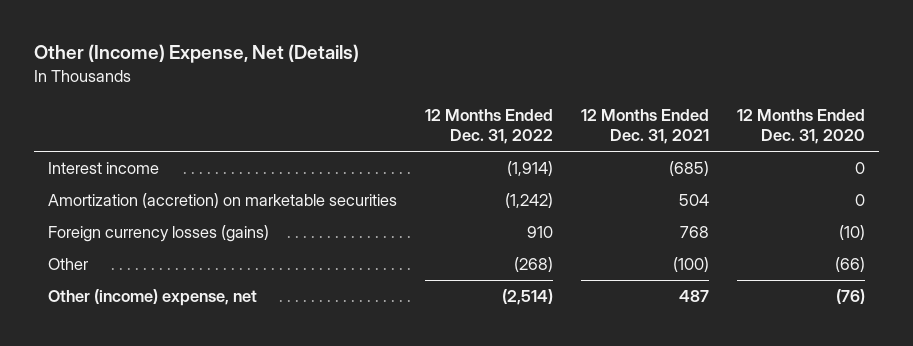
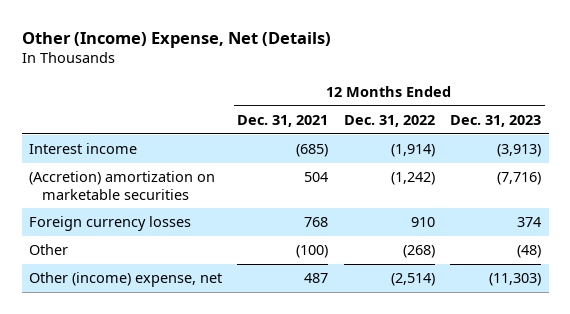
[737,108,866,145] 12 Months Ended Dec. 31, 2020 -> none
none -> [449,114,541,127] Dec. 31, 2023
[47,193,397,209] Amortization (accretion) on marketable securities -> [29,171,216,200] (Accretion) amortization on marketable securities
[47,225,269,243] Foreign currency losses (gains) -> [29,216,192,232] Foreign currency losses

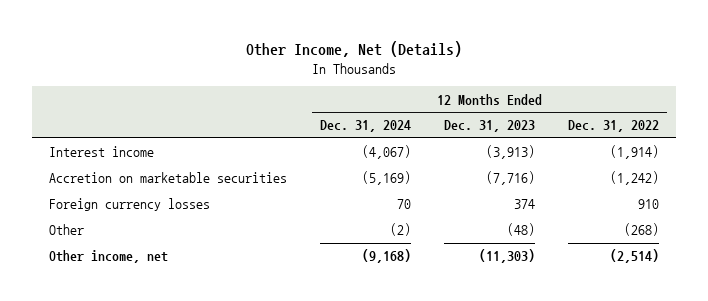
[21,31,331,48] Other (Income) Expense, Net (Details) -> [245,40,462,57] Other Income, Net (Details)
[237,114,329,127] Dec. 31, 2021 -> none
none -> [319,120,411,133] Dec. 31, 2024
[29,171,216,200] (Accretion) amortization on marketable securities -> [48,172,287,184] Accretion on marketable securities
[29,272,223,288] Other (income) expense, net -> [48,250,168,264] Other income, net

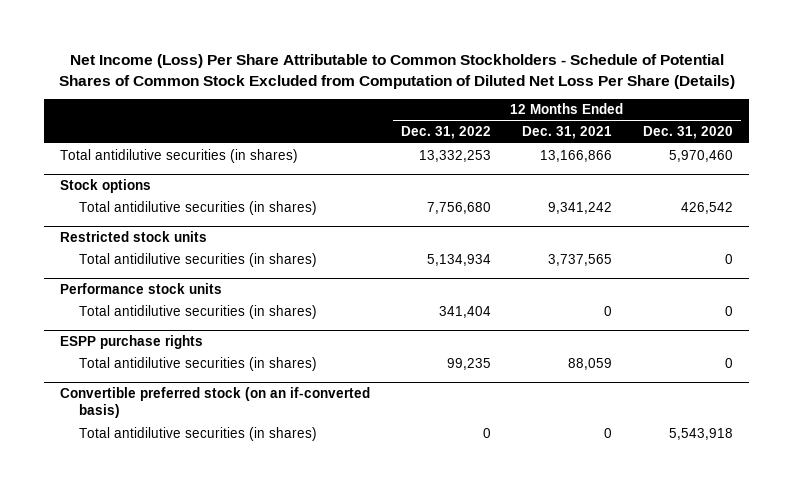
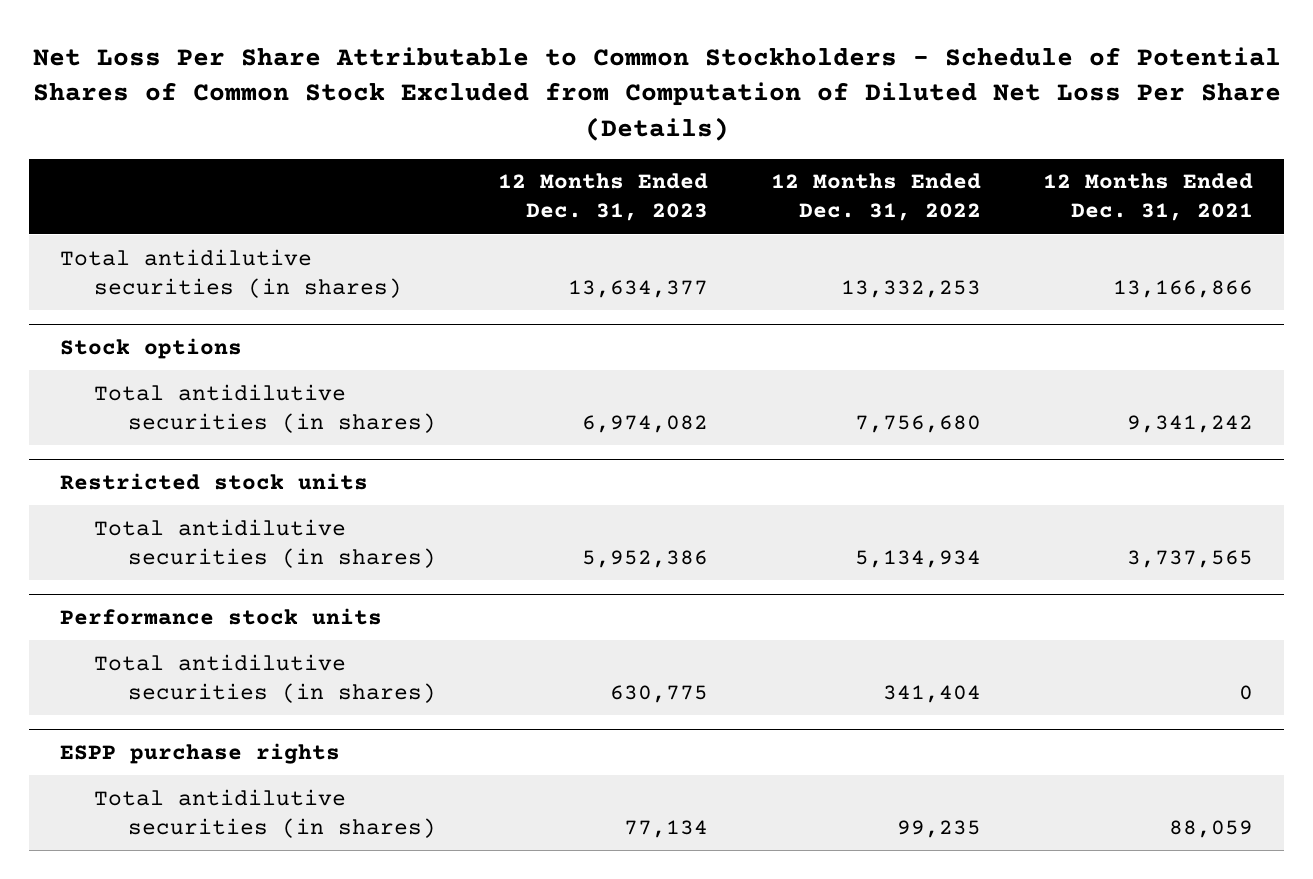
[58,53,735,89] Net Income (Loss) Per Share Attributable to Common Stockholders - Schedule of Potential Shares of Common Stock Excluded from Computation of Diluted Net Loss Per Share (Details) -> [32,46,1281,141] Net Loss Per Share Attributable to Common Stockholders - Schedule of Potential Shares of Common Stock Excluded from Computation of Diluted Net Loss Per Share (Details)
[643,126,734,140] Dec. 31, 2020 -> none
none -> [498,173,709,222] 12 Months Ended Dec. 31, 2023
[59,387,370,419] Convertible preferred stock (on an if-converted basis) -> none
[79,426,318,441] Total antidilutive securities (in shares) -> none

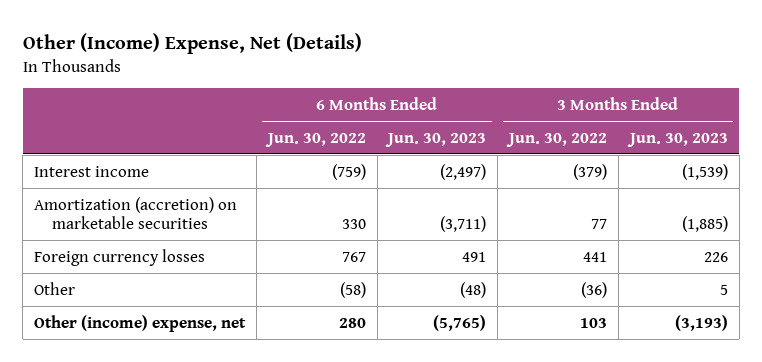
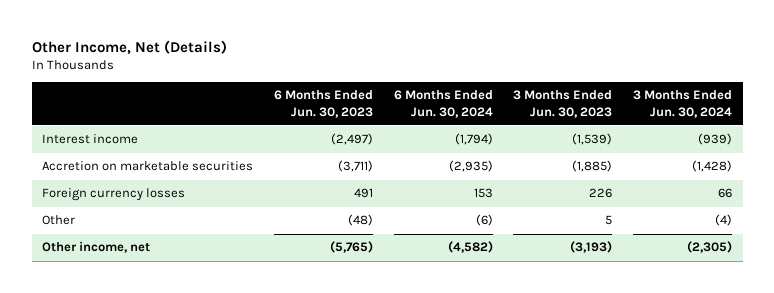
[22,32,362,54] Other (Income) Expense, Net (Details) -> [31,39,227,55] Other Income, Net (Details)
[264,132,366,147] Jun. 30, 2022 -> none
[506,132,608,147] Jun. 30, 2022 -> none
none -> [393,90,493,118] 6 Months Ended Jun. 30, 2024
none -> [633,90,733,118] 3 Months Ended Jun. 30, 2024
[34,196,238,230] Amortization (accretion) on marketable securities -> [41,161,253,172] Accretion on marketable securities
[34,314,247,332] Other (income) expense, net -> [41,241,150,254] Other income, net

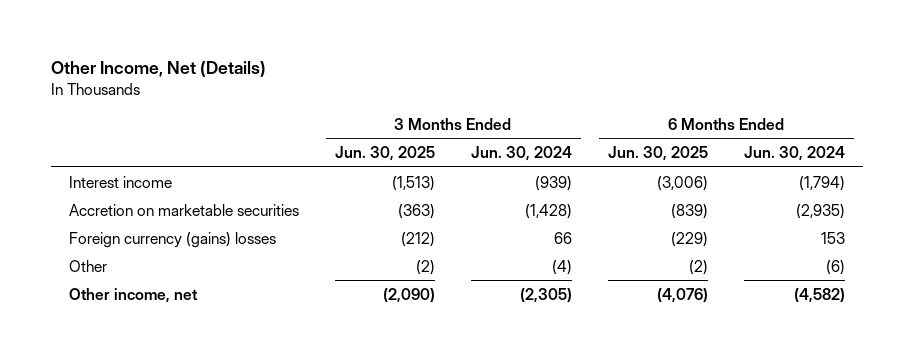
[273,90,373,118] 6 Months Ended Jun. 30, 2023 -> none
[513,90,613,118] 3 Months Ended Jun. 30, 2023 -> none
none -> [334,146,435,162] Jun. 30, 2025
none -> [607,146,708,162] Jun. 30, 2025
[41,188,185,202] Foreign currency losses -> [68,231,276,248] Foreign currency (gains) losses

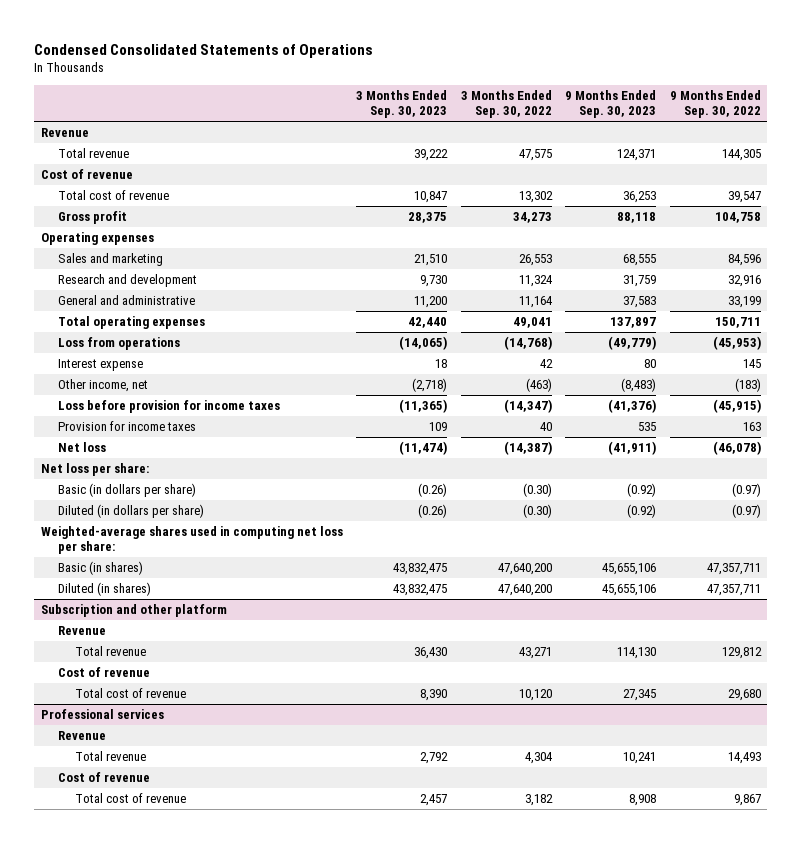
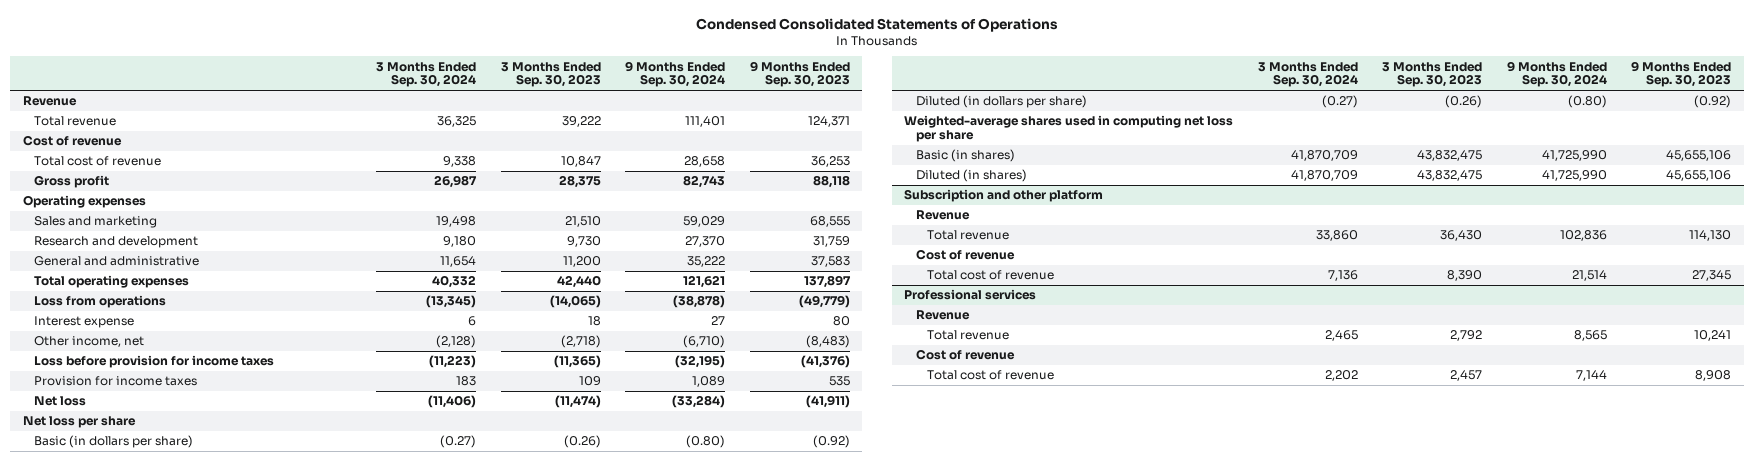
[460,90,552,119] 3 Months Ended Sep. 30, 2022 -> none
[669,90,761,119] 9 Months Ended Sep. 30, 2022 -> none
none -> [376,61,477,88] 3 Months Ended Sep. 30, 2024
none -> [625,60,726,88] 9 Months Ended Sep. 30, 2024
[41,463,150,477] Net loss per share: -> [22,416,136,429] Net loss per share
[41,526,344,555] Weighted-average shares used in computing net loss per share: -> [903,115,1233,143] Weighted-average shares used in computing net loss per share

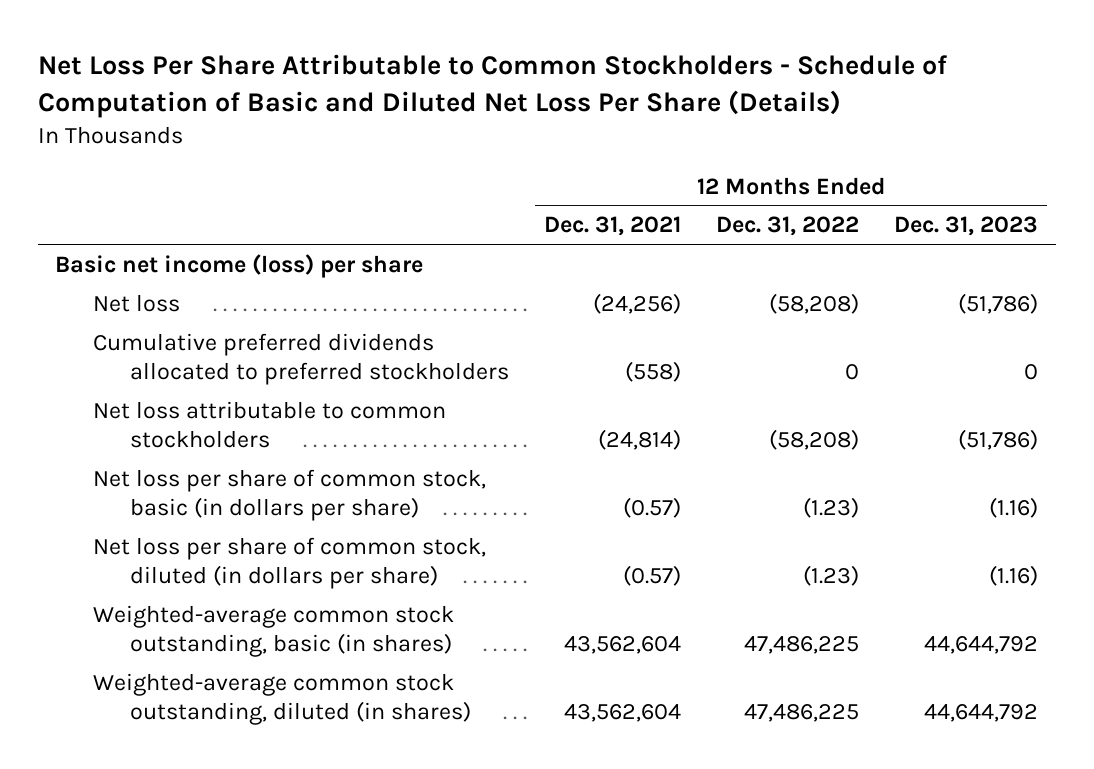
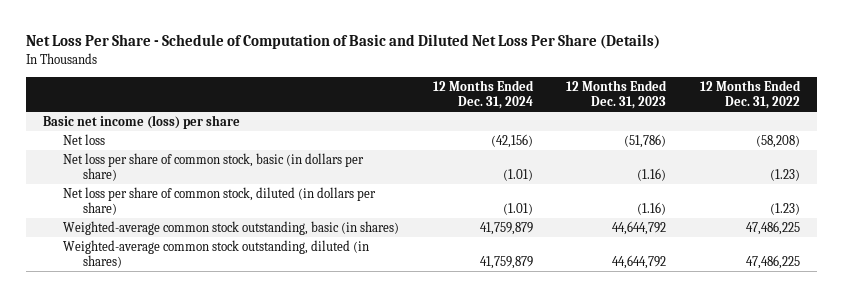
[37,54,947,119] Net Loss Per Share Attributable to Common Stockholders - Schedule of Computation of Basic and Diluted Net Loss Per Share (Details) -> [26,34,661,50] Net Loss Per Share - Schedule of Computation of Basic and Diluted Net Loss Per Share (Details)
[544,216,682,237] Dec. 31, 2021 -> none
none -> [432,79,534,109] 12 Months Ended Dec. 31, 2024
[92,332,510,385] Cumulative preferred dividends allocated to preferred stockholders -> none
[92,400,446,448] Net loss attributable to common stockholders -> none

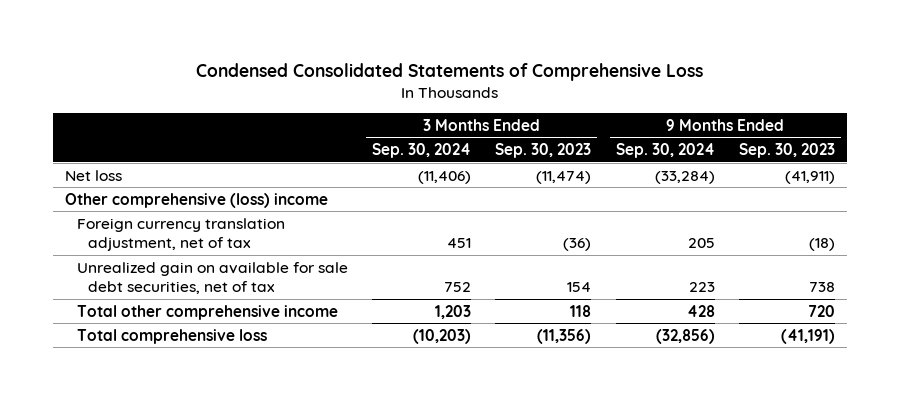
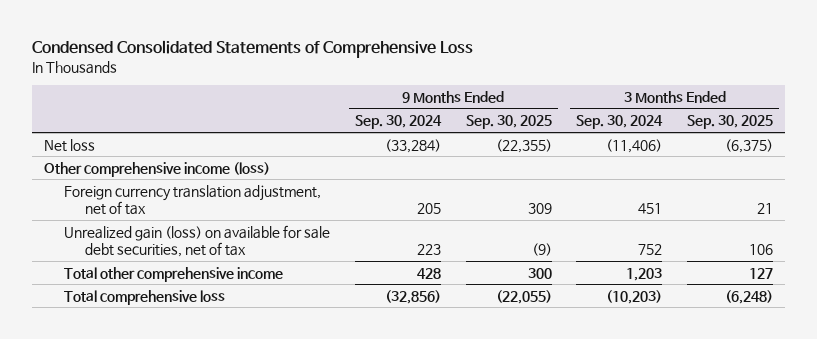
[495,143,592,159] Sep. 30, 2023 -> none
[739,143,836,159] Sep. 30, 2023 -> none
none -> [465,115,552,130] Sep. 30, 2025
none -> [686,115,773,130] Sep. 30, 2025
[65,192,329,208] Other comprehensive (loss) income -> [43,161,270,177] Other comprehensive income (loss)
[76,261,348,294] Unrealized gain on available for sale debt securities, net of tax -> [64,224,331,258] Unrealized gain (loss) on available for sale debt securities, net of tax

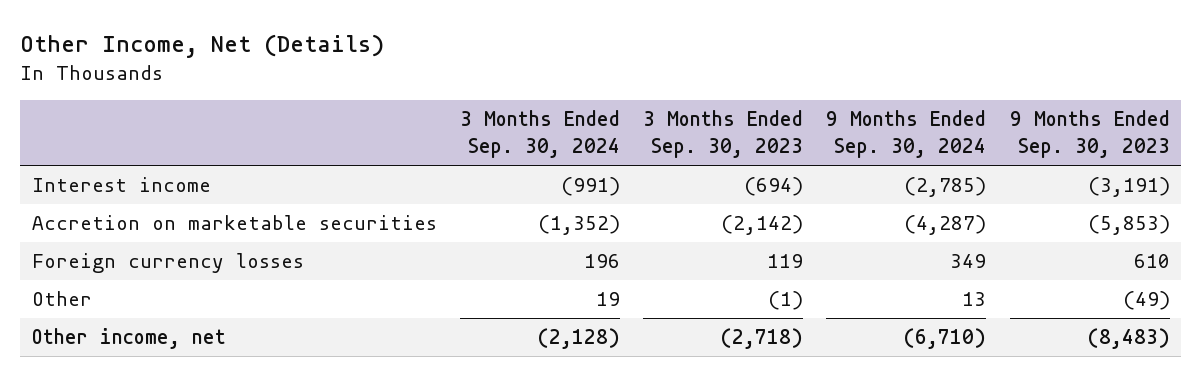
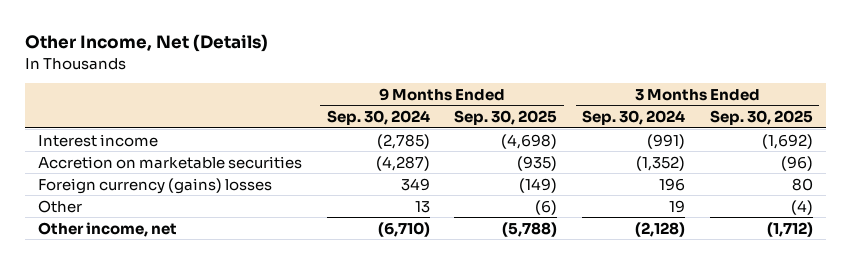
[643,110,804,159] 3 Months Ended Sep. 30, 2023 -> none
[1009,110,1170,159] 9 Months Ended Sep. 30, 2023 -> none
none -> [454,110,558,126] Sep. 30, 2025
none -> [710,110,814,126] Sep. 30, 2025
[31,253,304,274] Foreign currency losses -> [37,177,272,194] Foreign currency (gains) losses

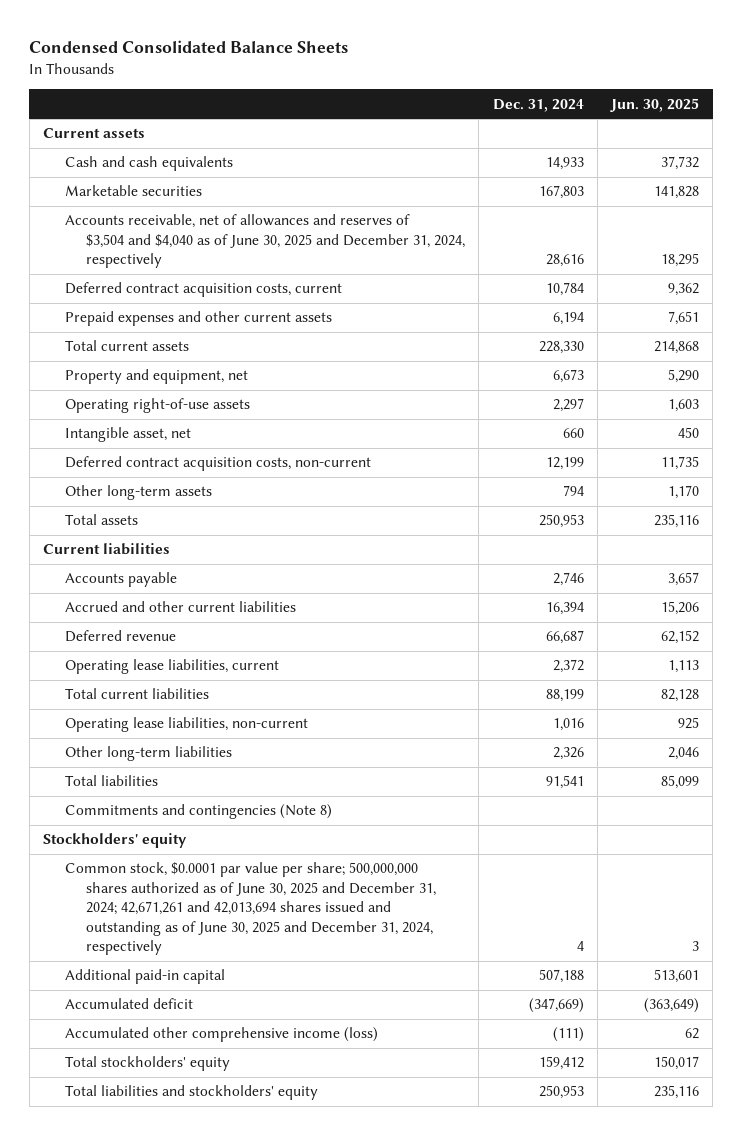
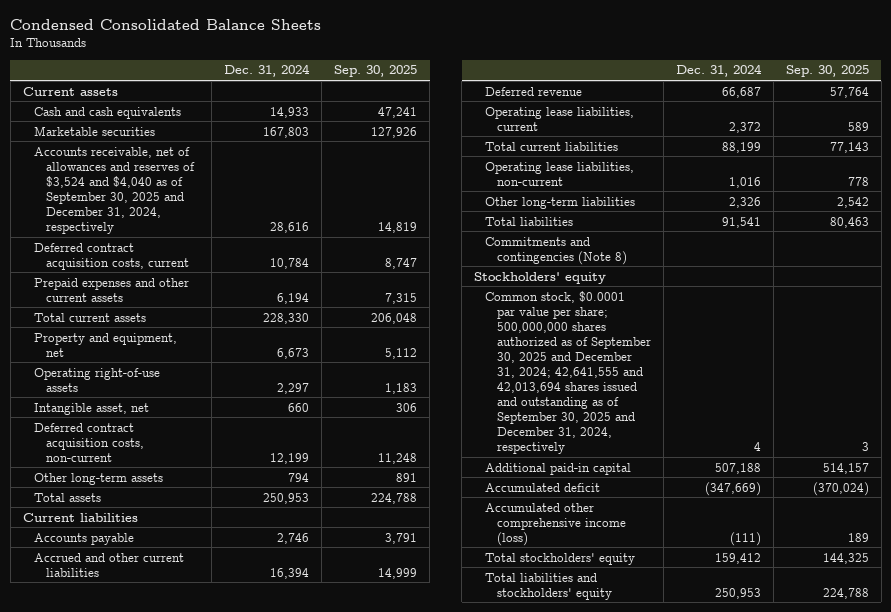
[609,97,699,112] Jun. 30, 2025 -> none
none -> [334,65,418,78] Sep. 30, 2025
[64,214,466,269] Accounts receivable, net of allowances and reserves of $3,504 and $4,040 as of June 30, 2025 and December 31, 2024, respectively -> [34,146,195,234] Accounts receivable, net of allowances and reserves of $3,524 and $4,040 as of September 30, 2025 and December 31, 2024, respectively
[64,862,437,956] Common stock, $0.0001 par value per share; 500,000,000 shares authorized as of June 30, 2025 and December 31, 2024; 42,671,261 and 42,013,694 shares issued and outstanding as of June 30, 2025 and December 31, 2024, respectively -> [485,290,651,455] Common stock, $0.0001 par value per share; 500,000,000 shares authorized as of September 30, 2025 and December 31, 2024; 42,641,555 and 42,013,694 shares issued and outstanding as of September 30, 2025 and December 31, 2024, respectively

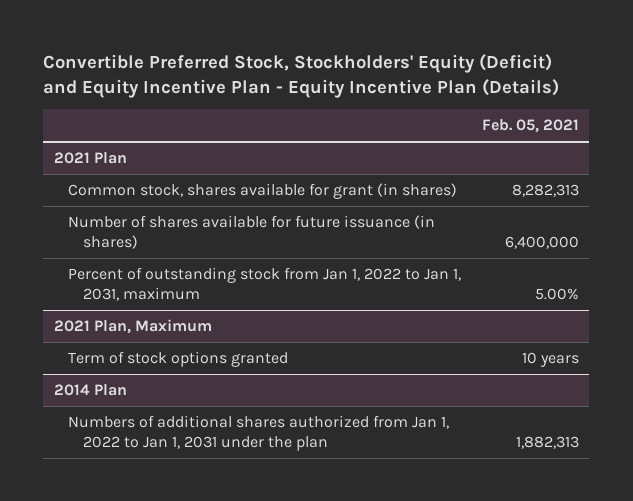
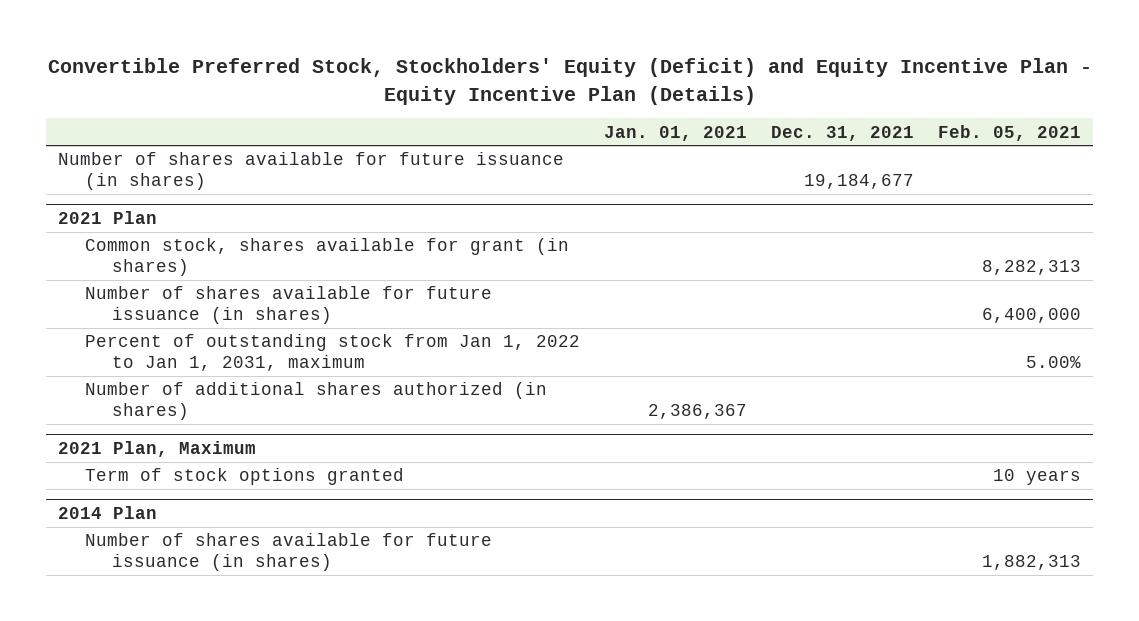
none -> [604,125,748,141] Jan. 01, 2021
none -> [771,125,915,141] Dec. 31, 2021
none -> [58,152,565,191] Number of shares available for future issuance (in shares)
none -> [85,382,548,421] Number of additional shares authorized (in shares)
[68,414,450,451] Numbers of additional shares authorized from Jan 1, 2022 to Jan 1, 2031 under the plan -> [85,533,493,572] Number of shares available for future issuance (in shares)

